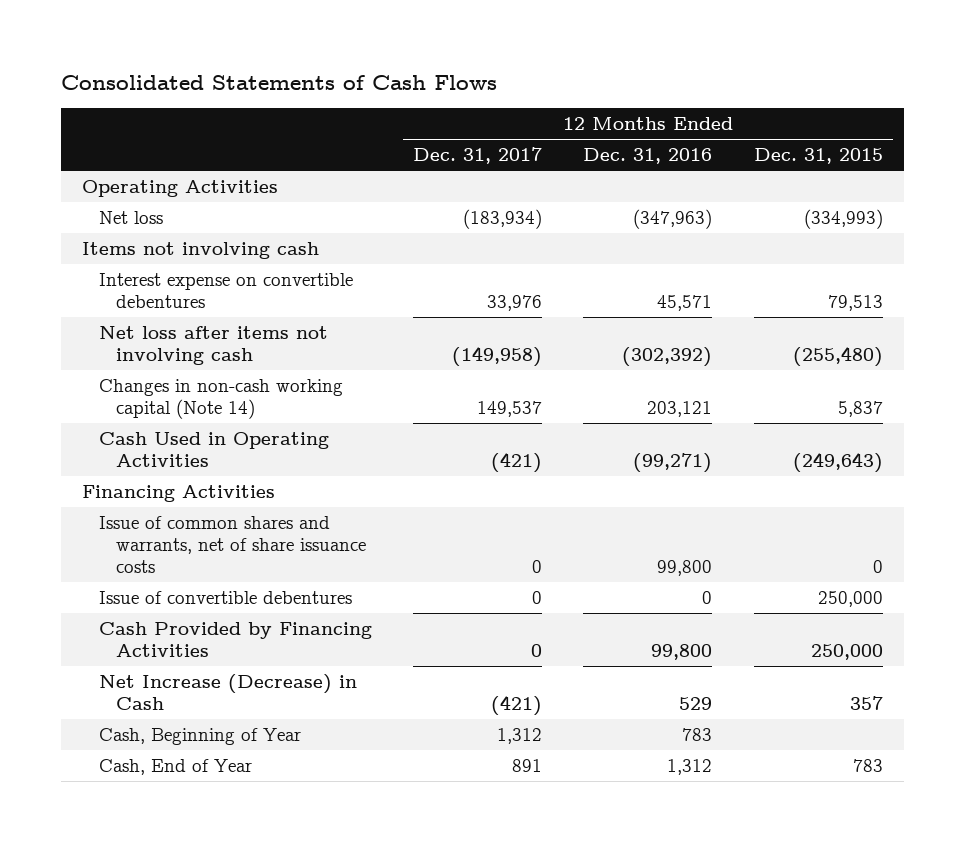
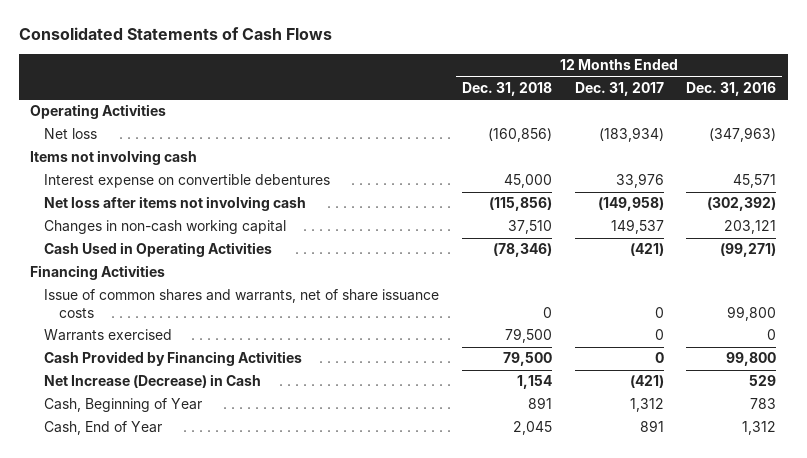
[753,148,883,165] Dec. 31, 2015 -> none
none -> [462,82,553,97] Dec. 31, 2018
[98,378,343,420] Changes in non-cash working capital (Note 14) -> [44,220,287,235] Changes in non-cash working capital
[98,590,352,604] Issue of convertible debentures -> none
none -> [44,329,173,342] Warrants exercised

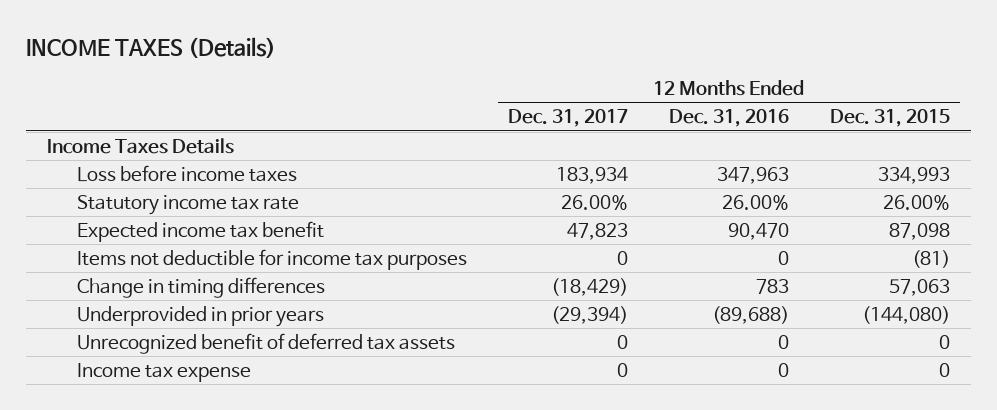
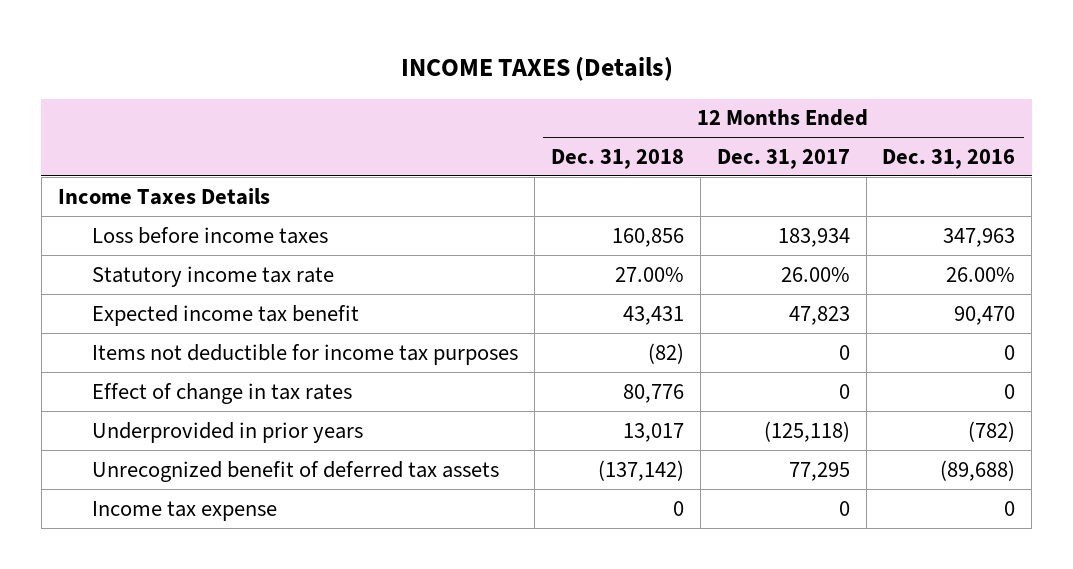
[830,109,951,128] Dec. 31, 2015 -> none
none -> [550,148,684,169] Dec. 31, 2018
[76,276,325,298] Change in timing differences -> [92,382,353,404] Effect of change in tax rates
[550,277,628,296] (18,429) -> [838,383,850,399] 0
[755,278,789,294] 783 -> [1004,383,1016,399] 0
[550,305,628,324] (29,394) -> [763,420,850,442] (125,118)
[711,305,789,324] (89,688) -> [968,420,1016,442] (782)
[616,334,628,349] 0 -> [788,461,850,481] 77,295
[777,334,789,349] 0 -> [940,459,1016,481] (89,688)

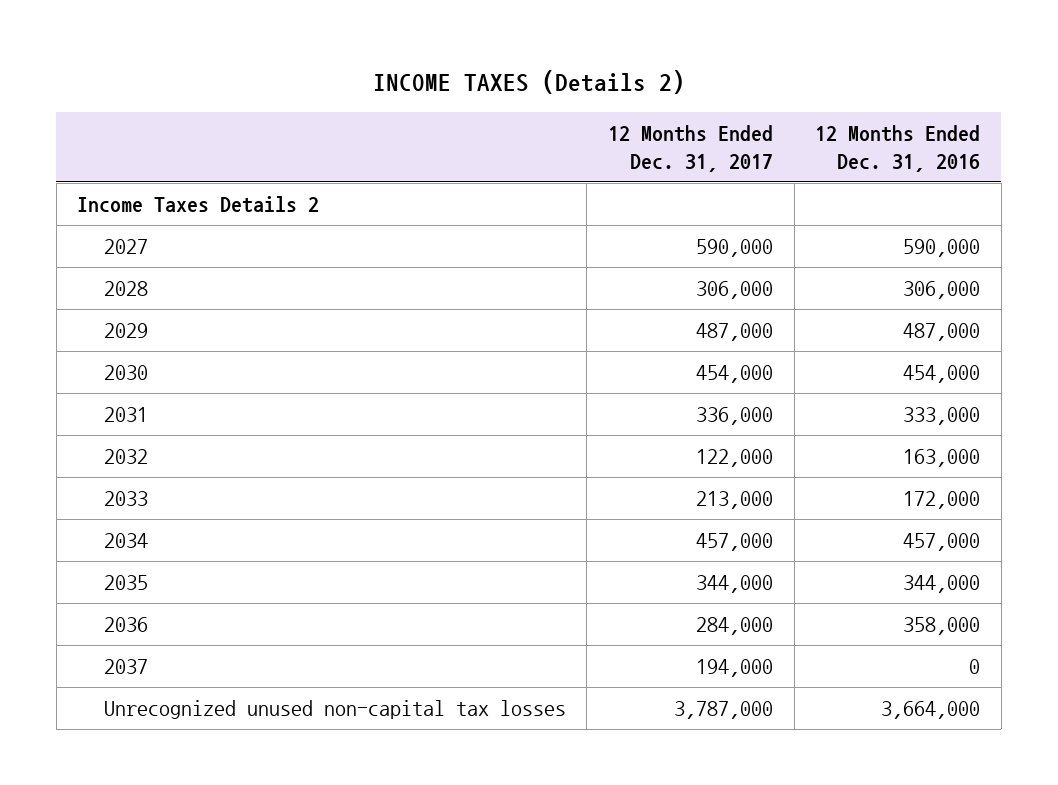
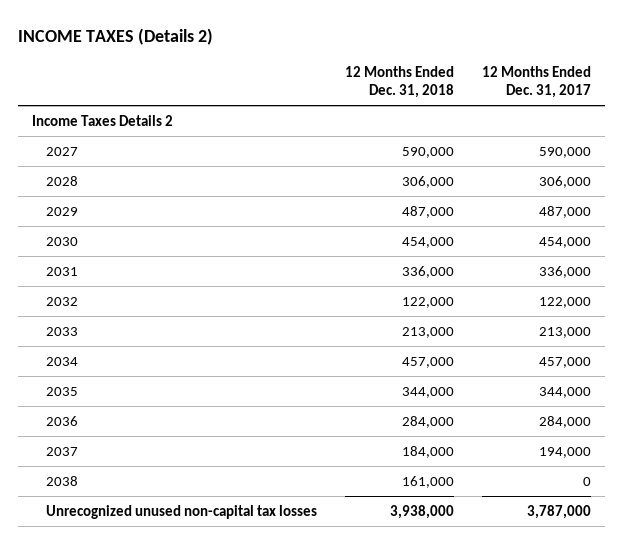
[815,125,981,172] 12 Months Ended Dec. 31, 2016 -> none
none -> [344,65,454,99] 12 Months Ended Dec. 31, 2018
none -> [45,475,78,486] 2038

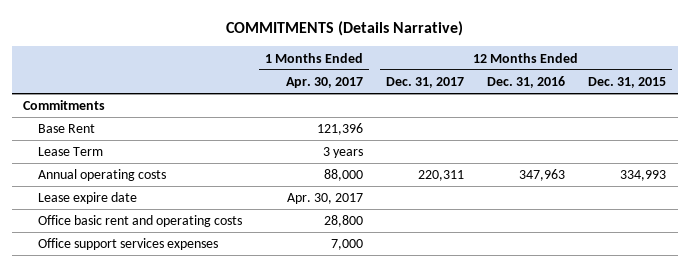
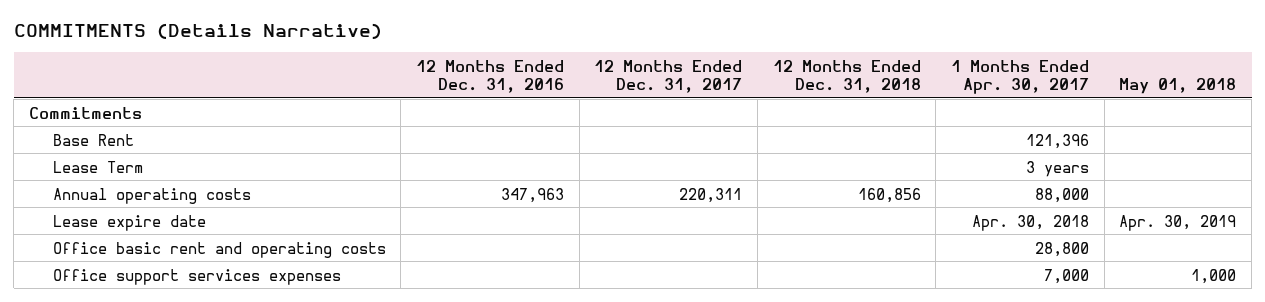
[588,76,667,88] Dec. 31, 2015 -> none
none -> [772,59,921,93] 12 Months Ended Dec. 31, 2018
none -> [1119,77,1237,94] May 01, 2018
[287,193,364,205] Apr. 30, 2017 -> [972,214,1090,231] Apr. 30, 2018

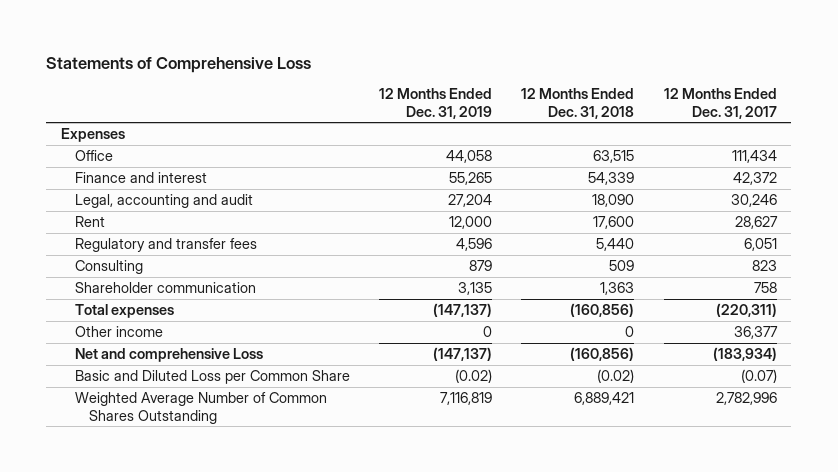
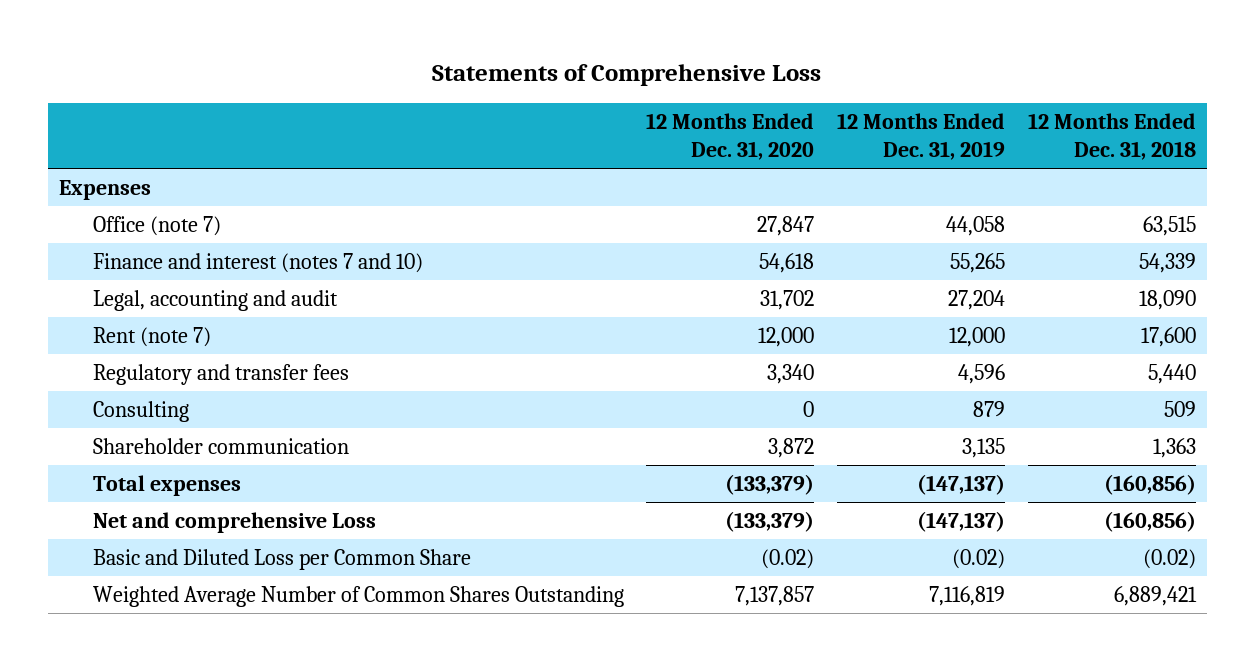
[663,88,777,119] 12 Months Ended Dec. 31, 2017 -> none
none -> [646,112,815,160] 12 Months Ended Dec. 31, 2020
[74,150,113,162] Office -> [92,216,221,237] Office (note 7)
[74,172,207,184] Finance and interest -> [92,253,423,274] Finance and interest (notes 7 and 10)
[74,216,105,228] Rent -> [92,327,211,348] Rent (note 7)
[74,326,163,338] Other income -> none

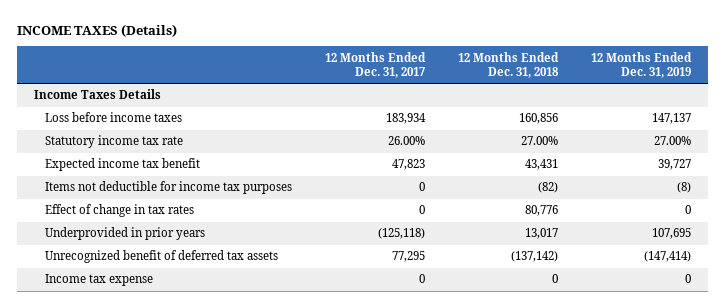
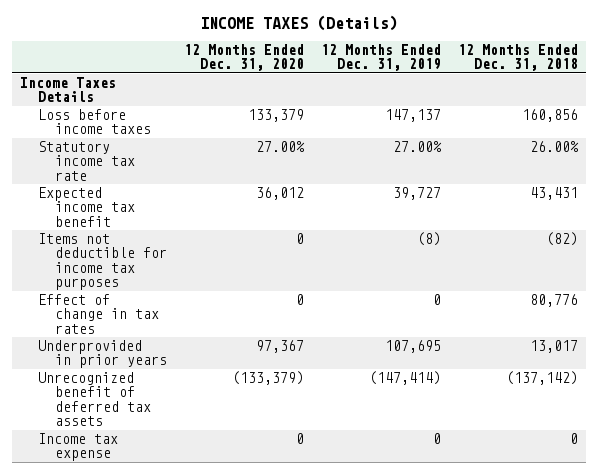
[325,51,427,79] 12 Months Ended Dec. 31, 2017 -> none
none -> [184,43,305,72] 12 Months Ended Dec. 31, 2020
[521,136,559,146] 27.00% -> [529,141,579,153] 26.00%

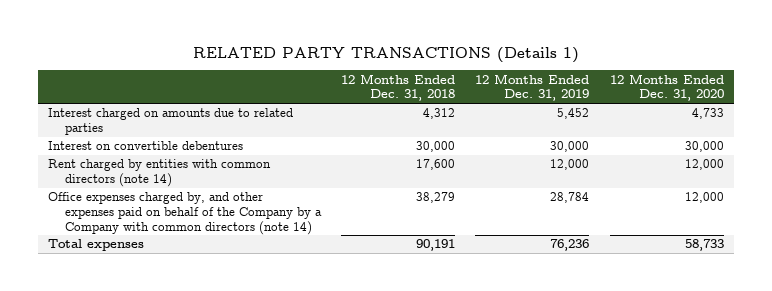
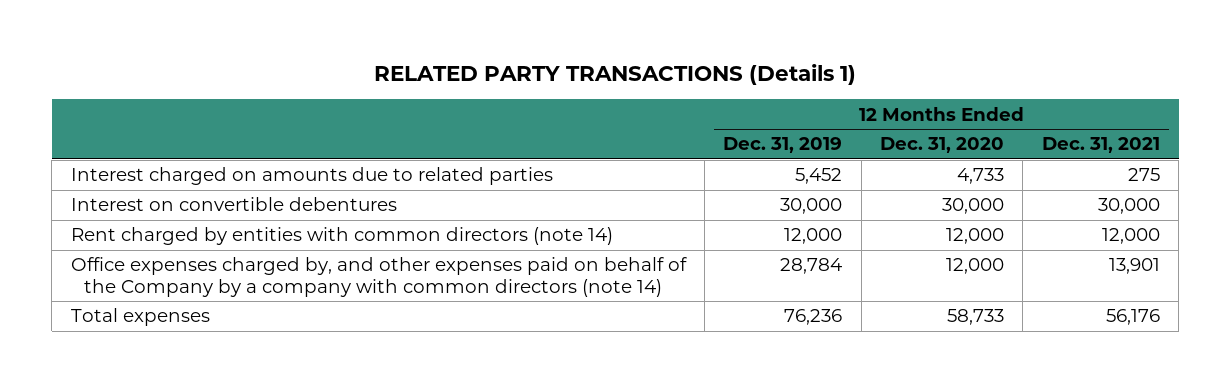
[341,73,456,102] 12 Months Ended Dec. 31, 2018 -> none
none -> [1041,137,1160,154] Dec. 31, 2021
[48,192,323,235] Office expenses charged by, and other expenses paid on behalf of the Company by a Company with common directors (note 14) -> [70,257,687,298] Office expenses charged by, and other expenses paid on behalf of the Company by a company with common directors (note 14)

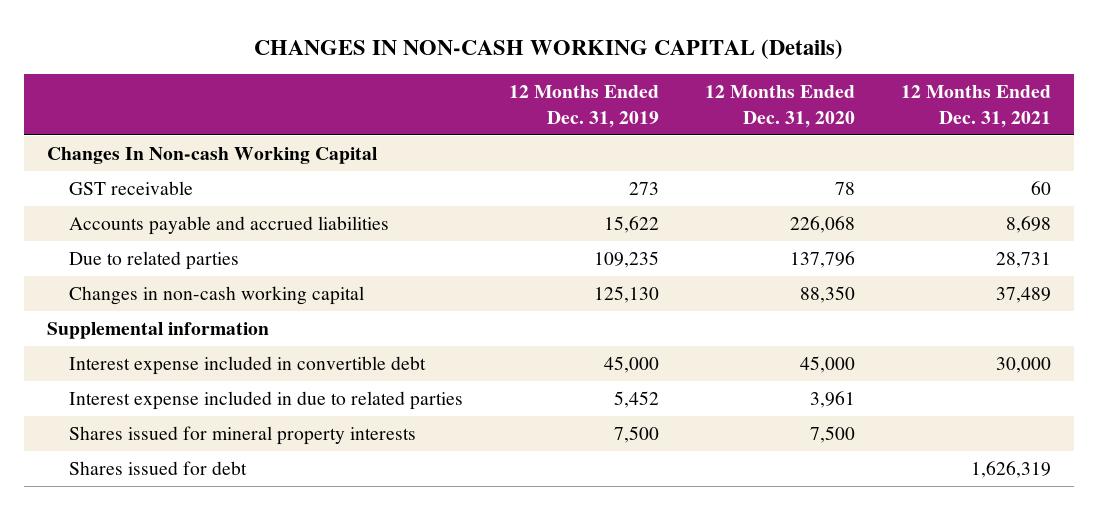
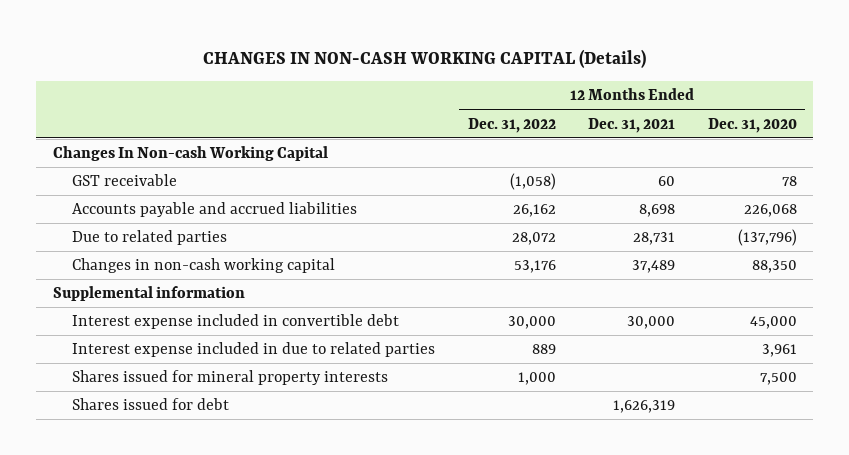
[508,85,659,128] 12 Months Ended Dec. 31, 2019 -> none
none -> [467,117,556,133] Dec. 31, 2022
[789,251,855,269] 137,796 -> [737,229,797,247] (137,796)

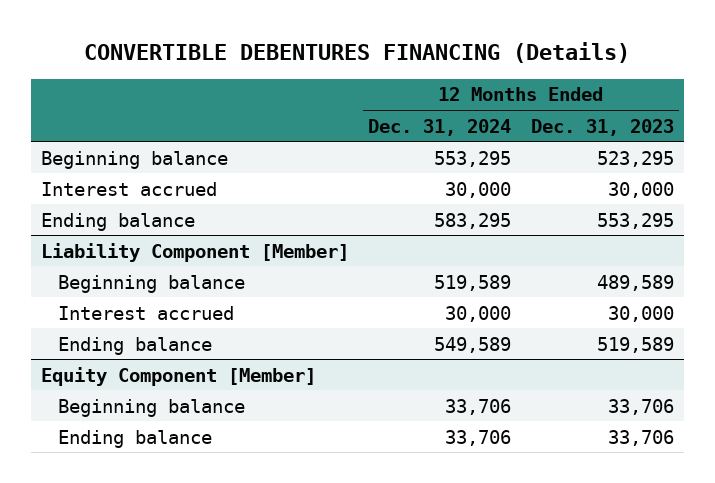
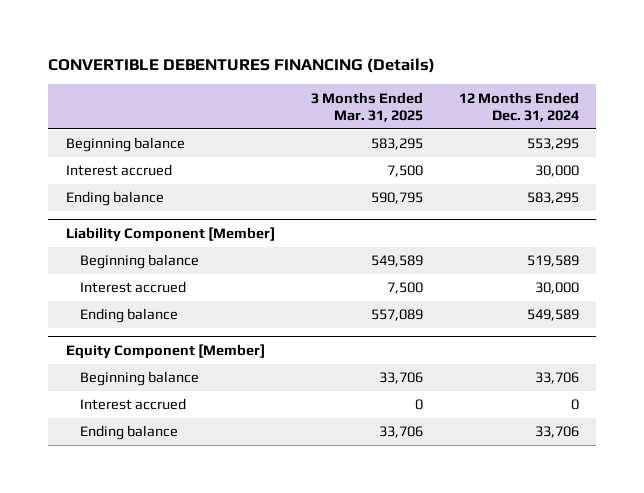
[531,118,675,136] Dec. 31, 2023 -> none
none -> [310,91,423,123] 3 Months Ended Mar. 31, 2025
none -> [80,398,187,411] Interest accrued

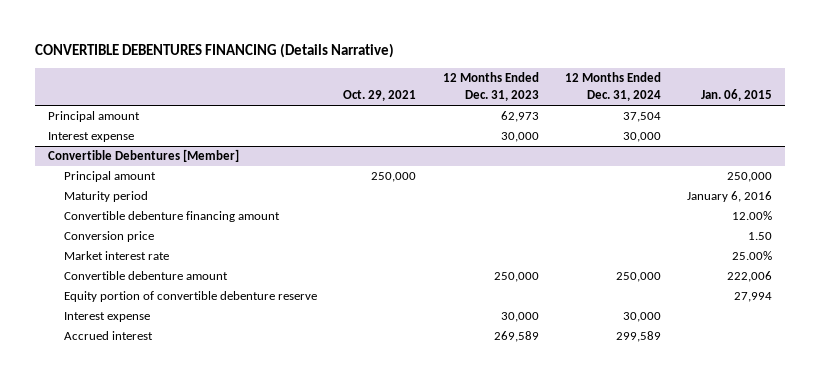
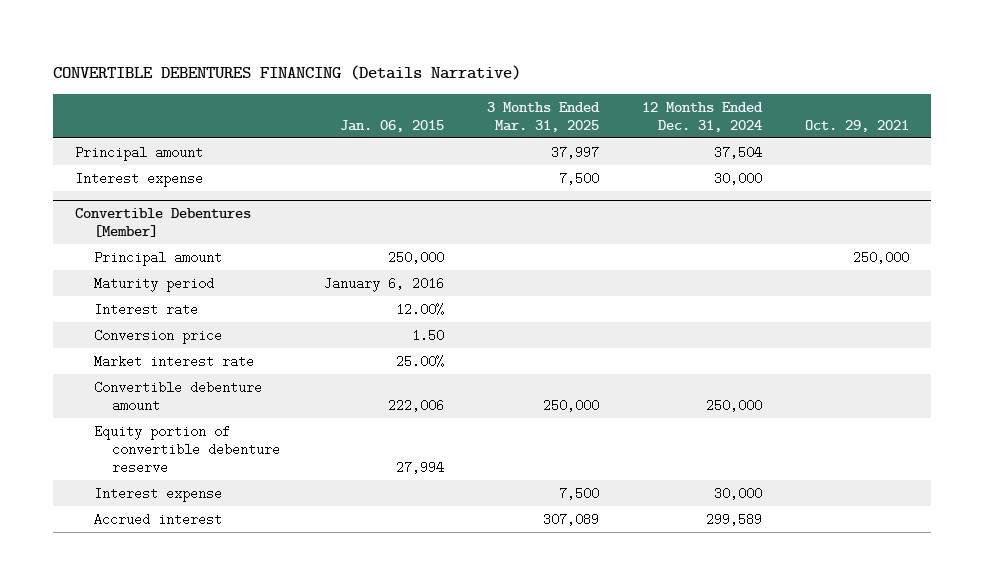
[442,72,539,102] 12 Months Ended Dec. 31, 2023 -> none
none -> [486,101,600,132] 3 Months Ended Mar. 31, 2025
[63,211,280,223] Convertible debenture financing amount -> [93,302,198,316] Interest rate

